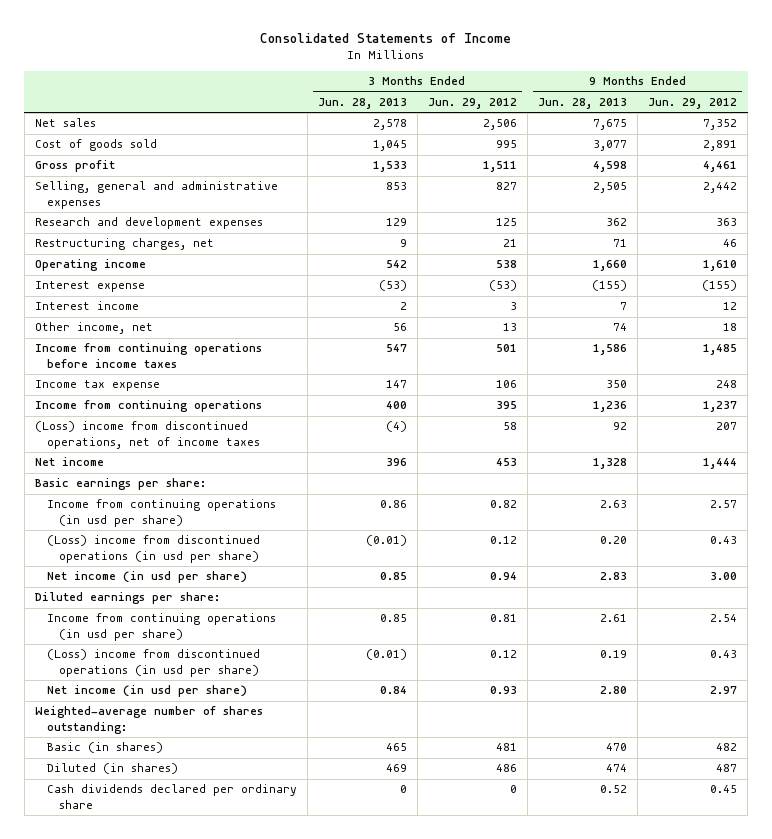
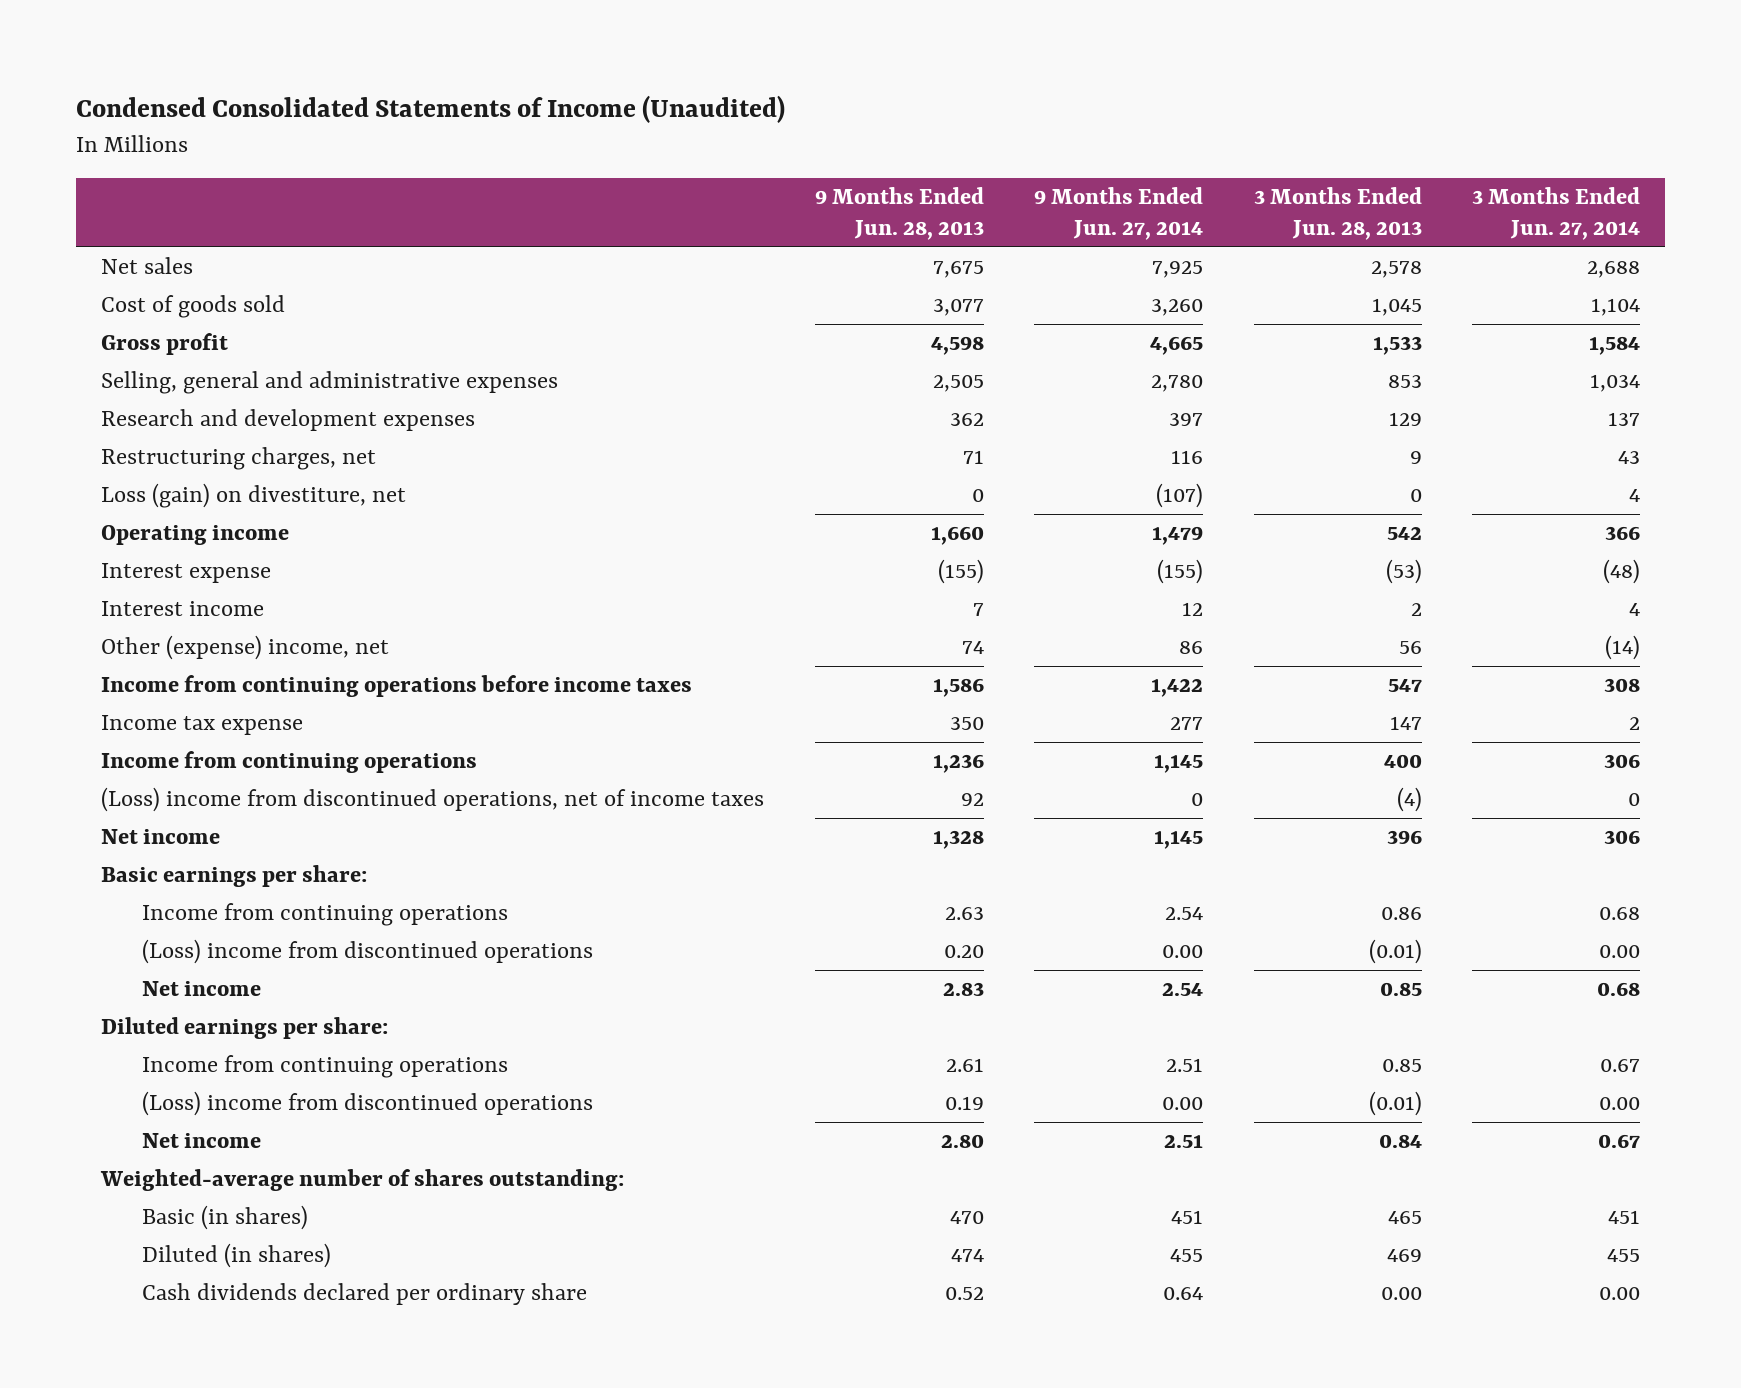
[259,32,511,43] Consolidated Statements of Income -> [76,94,786,123] Condensed Consolidated Statements of Income (Unaudited)
[428,97,518,109] Jun. 29, 2012 -> none
[648,97,738,109] Jun. 29, 2012 -> none
none -> [1034,187,1204,241] 9 Months Ended Jun. 27, 2014
none -> [1472,187,1641,241] 3 Months Ended Jun. 27, 2014
none -> [101,483,407,509] Loss (gain) on divestiture, net
[34,322,153,335] Other income, net -> [101,635,390,661] Other (expense) income, net
[46,499,276,527] Income from continuing operations (in usd per share) -> [141,903,508,927] Income from continuing operations
[46,535,260,563] (Loss) income from discontinued operations (in usd per share) -> [141,939,593,965] (Loss) income from discontinued operations
[46,571,247,584] Net income (in usd per share) -> [141,981,261,997] Net income
[46,613,276,641] Income from continuing operations (in usd per share) -> [141,1055,508,1079] Income from continuing operations
[46,649,260,677] (Loss) income from discontinued operations (in usd per share) -> [141,1091,593,1117] (Loss) income from discontinued operations
[46,685,247,698] Net income (in usd per share) -> [141,1133,261,1149] Net income
[399,785,407,794] 0 -> [1380,1287,1422,1301] 0.00

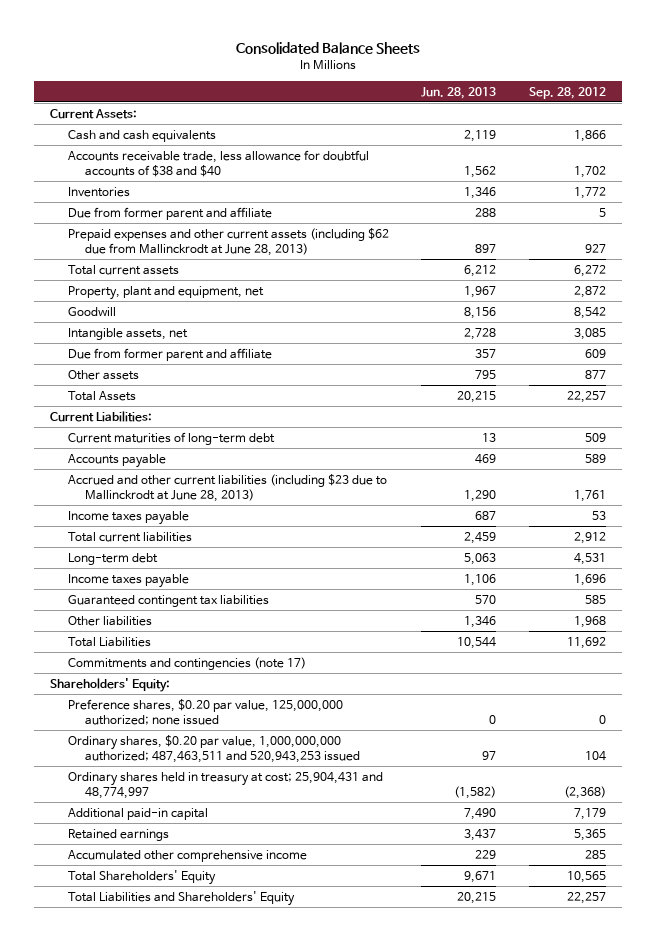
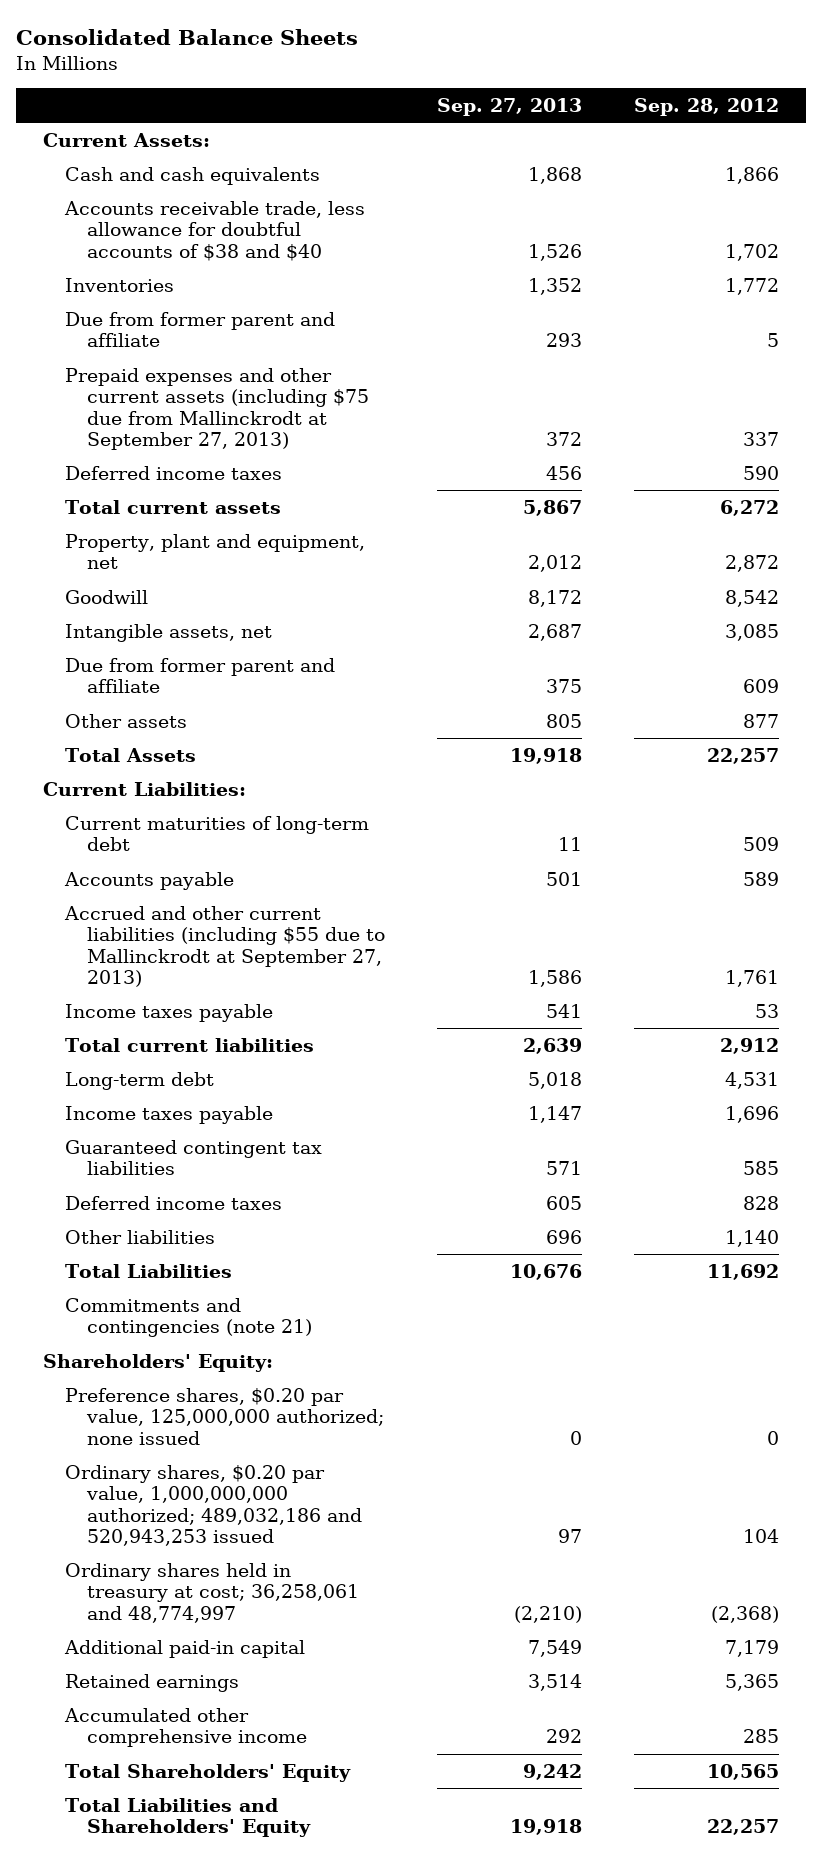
[421,86,497,99] Jun. 28, 2013 -> none
none -> [437,98,583,117] Sep. 27, 2013
[67,227,389,256] Prepaid expenses and other current assets (including $62 due from Mallinckrodt at June 28, 2013) -> [64,367,369,451] Prepaid expenses and other current assets (including $75 due from Mallinckrodt at September 27, 2013)
[584,243,606,253] 927 -> [743,432,780,447] 337
none -> [64,465,282,480] Deferred income taxes
[67,473,387,502] Accrued and other current liabilities (including $23 due to Mallinckrodt at June 28, 2013) -> [63,905,385,988] Accrued and other current liabilities (including $55 due to Mallinckrodt at September 27, 2013)
none -> [64,1195,282,1210] Deferred income taxes
[573,615,606,628] 1,968 -> [725,1229,780,1247] 1,140
[67,656,306,670] Commitments and contingencies (note 17) -> [64,1297,312,1338] Commitments and contingencies (note 21)
[67,734,361,763] Ordinary shares, $0.20 par value, 1,000,000,000 authorized; 487,463,511 and 520,943,253 issued -> [64,1464,362,1547] Ordinary shares, $0.20 par value, 1,000,000,000 authorized; 489,032,186 and 520,943,253 issued
[67,771,383,799] Ordinary shares held in treasury at cost; 25,904,431 and 48,774,997 -> [64,1562,359,1623] Ordinary shares held in treasury at cost; 36,258,061 and 48,774,997

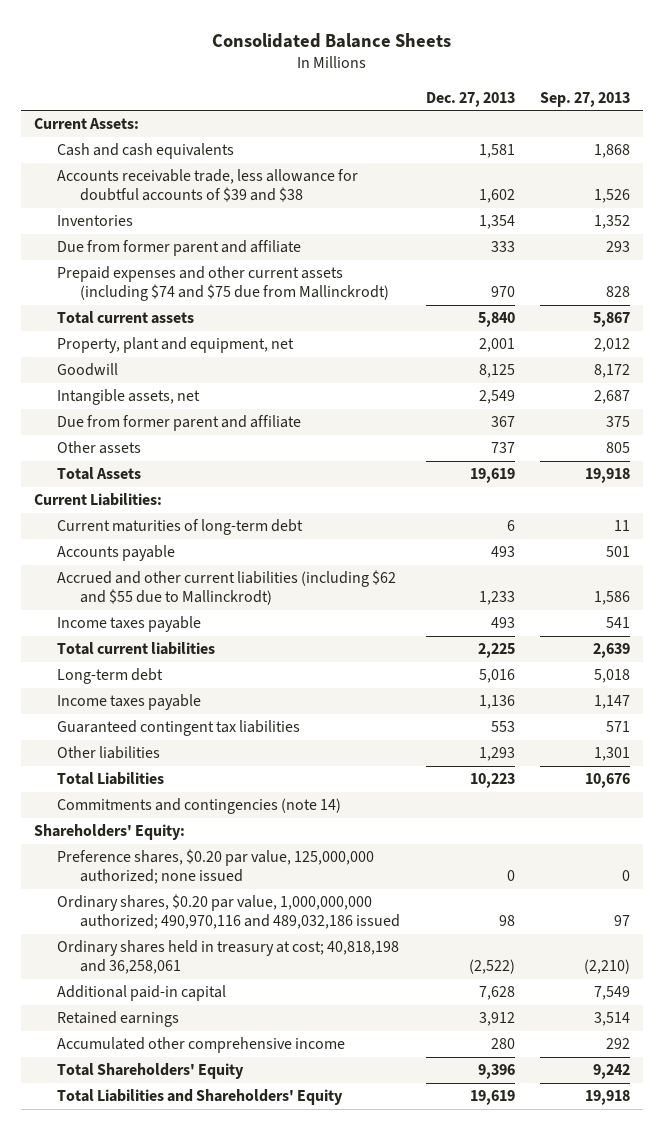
[634,98,780,117] Sep. 28, 2012 -> none
none -> [425,91,515,107] Dec. 27, 2013
[63,200,365,261] Accounts receivable trade, less allowance for doubtful accounts of $38 and $40 -> [57,169,359,203] Accounts receivable trade, less allowance for doubtful accounts of $39 and $38
[64,465,282,480] Deferred income taxes -> none
[64,367,369,451] Prepaid expenses and other current assets (including $75 due from Mallinckrodt at September 27, 2013) -> [57,266,390,302] Prepaid expenses and other current assets (including $74 and $75 due from Mallinckrodt)
[546,432,583,447] 372 -> [606,286,631,298] 828
[63,905,385,988] Accrued and other current liabilities (including $55 due to Mallinckrodt at September 27, 2013) -> [57,570,397,606] Accrued and other current liabilities (including $62 and $55 due to Mallinckrodt)
[64,1195,282,1210] Deferred income taxes -> none
[546,1229,583,1244] 696 -> [594,747,631,762] 1,301
[64,1297,312,1338] Commitments and contingencies (note 21) -> [57,798,342,815] Commitments and contingencies (note 14)
[64,1464,362,1547] Ordinary shares, $0.20 par value, 1,000,000,000 authorized; 489,032,186 and 520,943,253 issued -> [57,894,401,930] Ordinary shares, $0.20 par value, 1,000,000,000 authorized; 490,970,116 and 489,032,186 issued
[64,1562,359,1623] Ordinary shares held in treasury at cost; 36,258,061 and 48,774,997 -> [57,940,400,975] Ordinary shares held in treasury at cost; 40,818,198 and 36,258,061

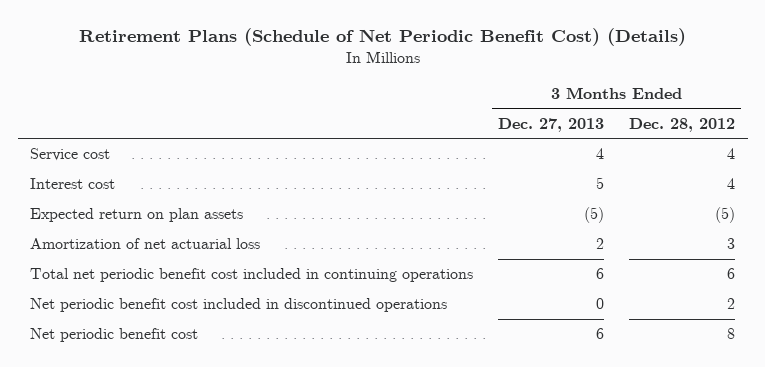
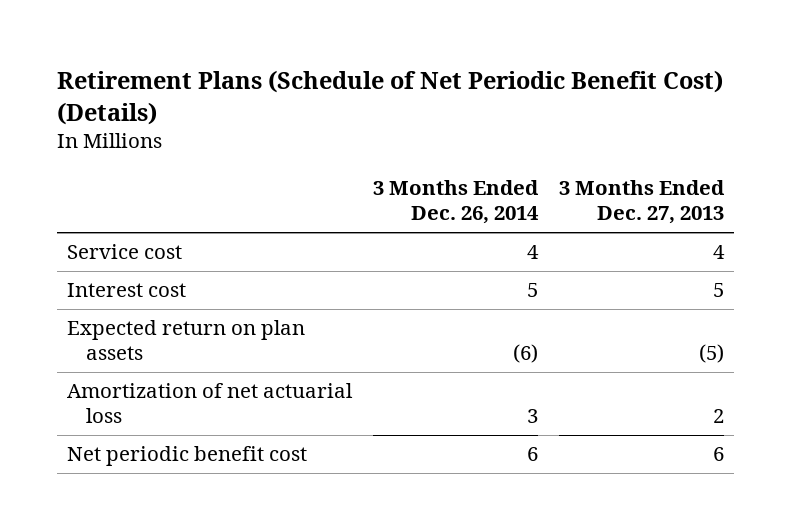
[629,117,736,132] Dec. 28, 2012 -> none
none -> [373,180,540,225] 3 Months Ended Dec. 26, 2014
[30,268,474,283] Total net periodic benefit cost included in continuing operations -> none
[30,298,448,313] Net periodic benefit cost included in discontinued operations -> none

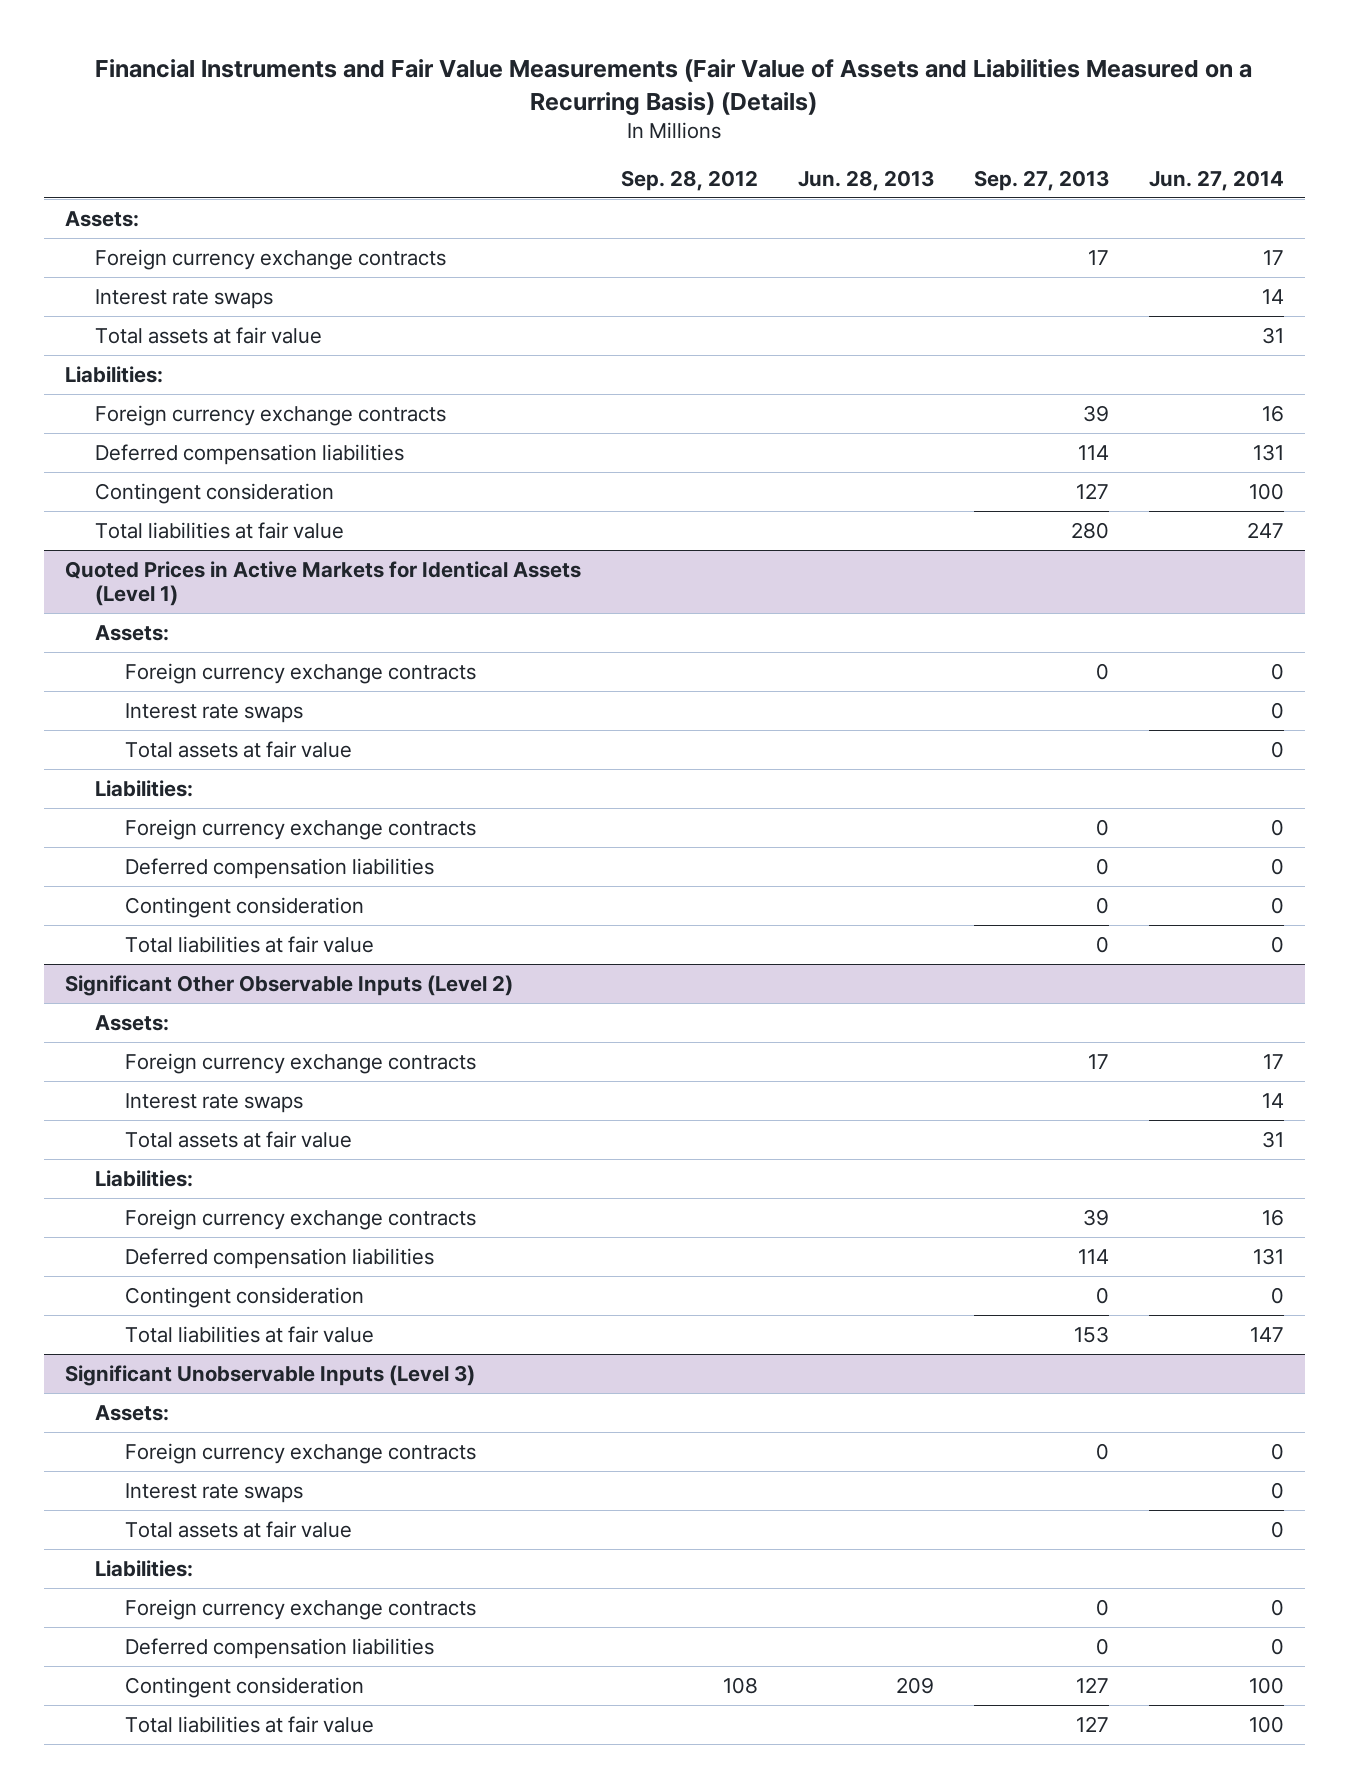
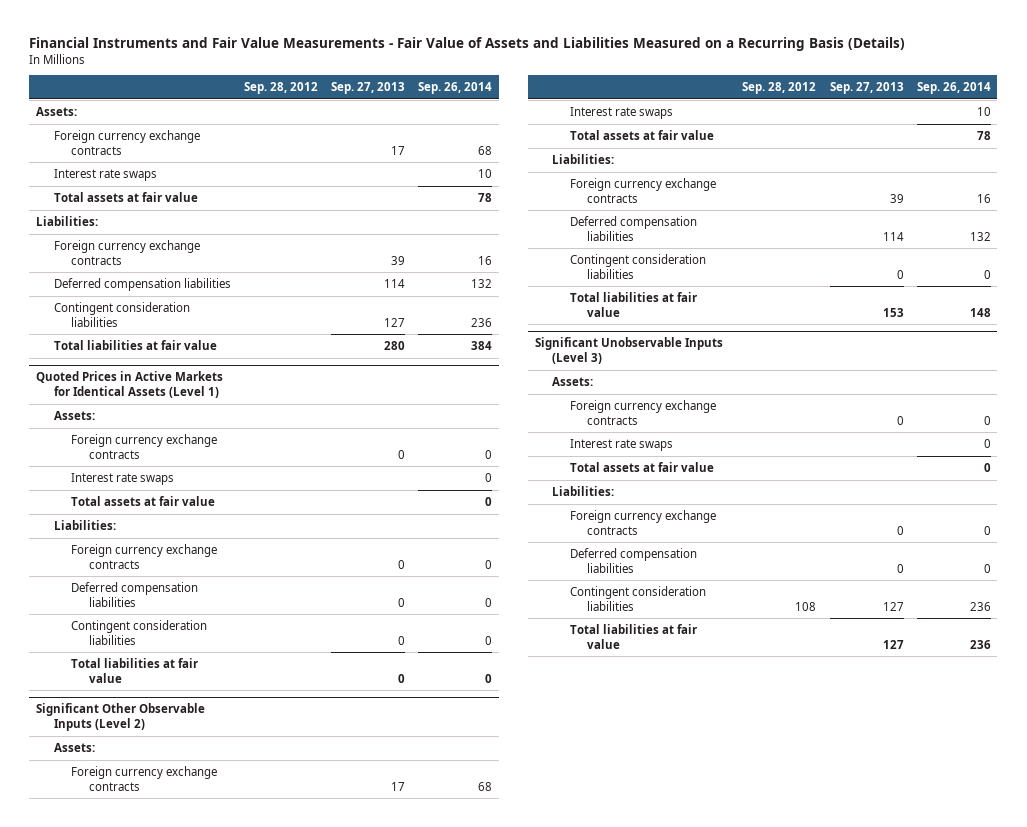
[95,58,1253,116] Financial Instruments and Fair Value Measurements (Fair Value of Assets and Liabilities Measured on a Recurring Basis) (Details) -> [29,36,906,51] Financial Instruments and Fair Value Measurements - Fair Value of Assets and Liabilities Measured on a Recurring Basis (Details)
[797,169,934,191] Jun. 28, 2013 -> none
[1149,169,1285,191] Jun. 27, 2014 -> none
none -> [418,82,493,95] Sep. 26, 2014
[94,482,334,504] Contingent consideration -> [53,302,190,327] Contingent consideration liabilities
[124,896,364,918] Contingent consideration -> [71,620,208,645] Contingent consideration liabilities
[124,1286,364,1308] Contingent consideration -> [569,254,706,279] Contingent consideration liabilities
[124,1676,364,1698] Contingent consideration -> [569,586,706,611] Contingent consideration liabilities

